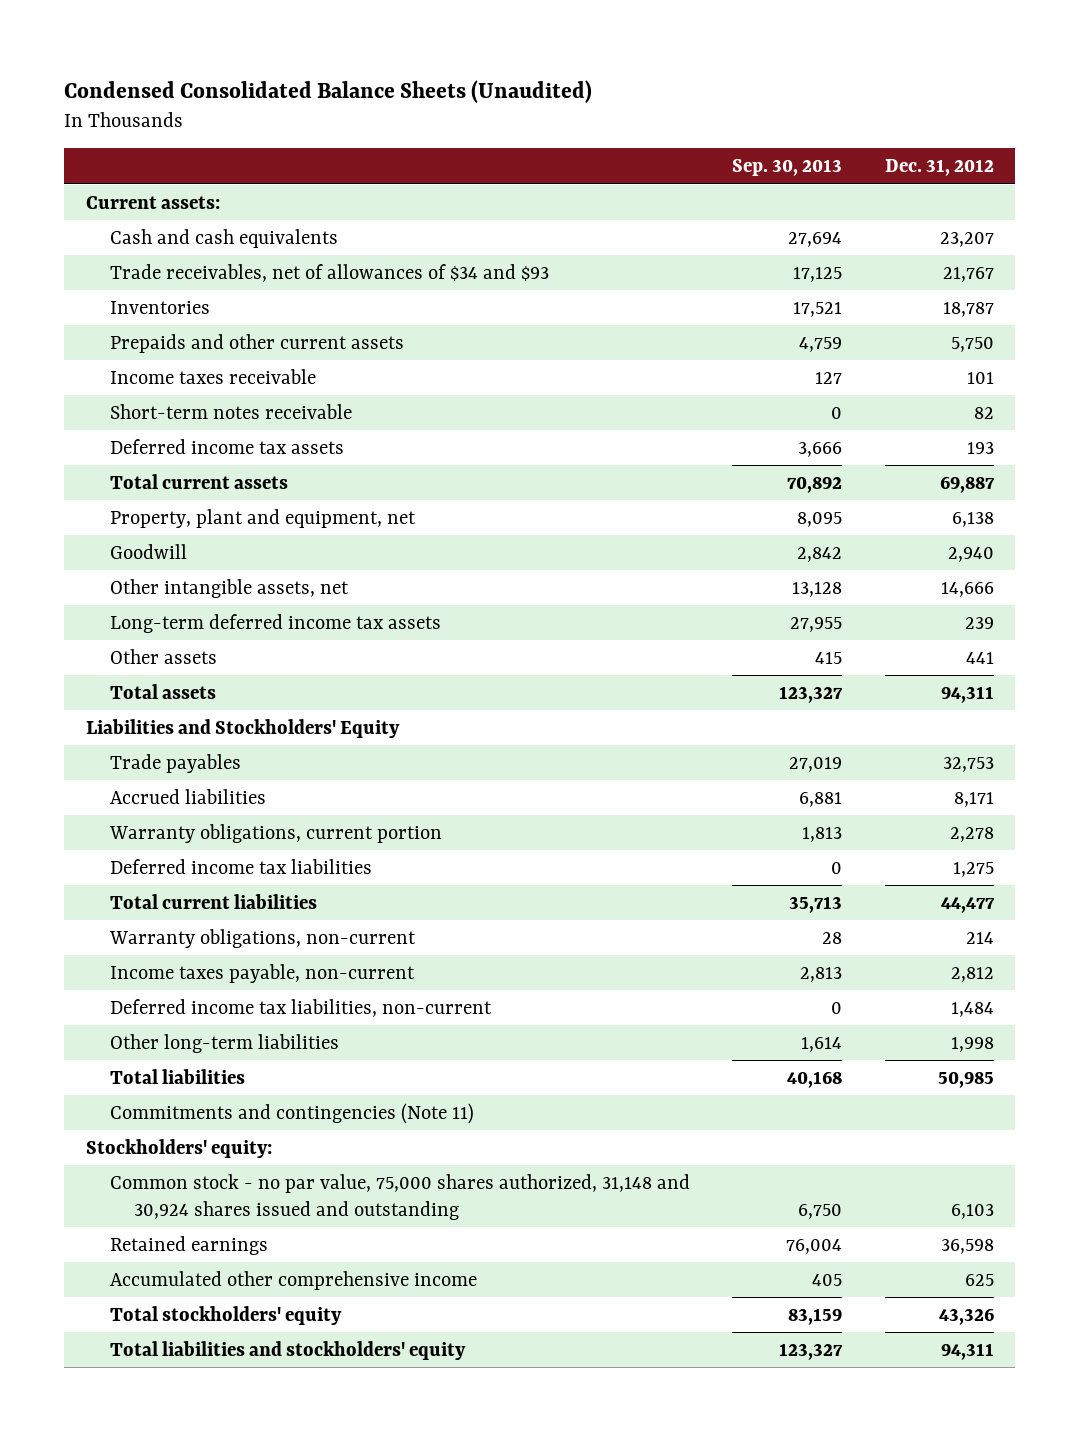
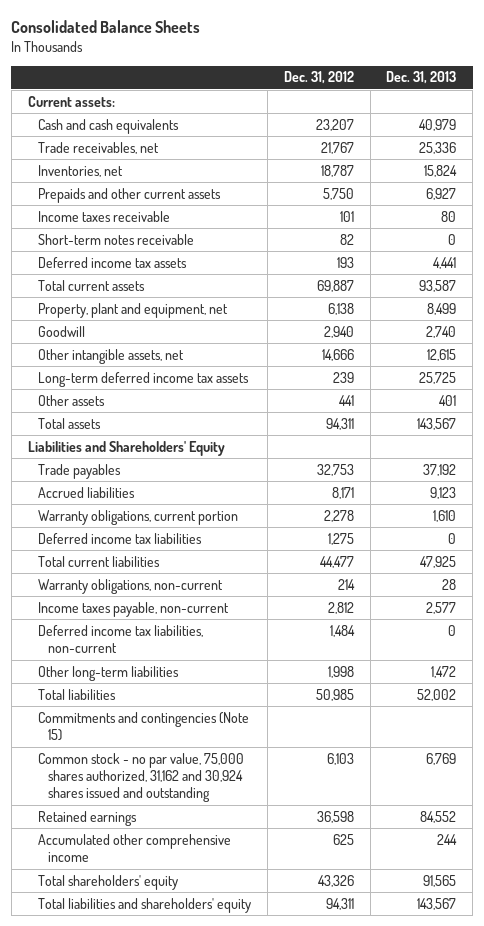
[64,79,593,103] Condensed Consolidated Balance Sheets (Unaudited) -> [11,19,201,33] Consolidated Balance Sheets
[732,158,843,176] Sep. 30, 2013 -> none
none -> [386,71,457,85] Dec. 31, 2013
[110,263,550,282] Trade receivables, net of allowances of $34 and $93 -> [37,141,159,154] Trade receivables, net
[110,300,211,314] Inventories -> [37,164,123,177] Inventories, net
[85,718,400,738] Liabilities and Stockholders' Equity -> [27,440,225,456] Liabilities and Shareholders' Equity
[85,1138,272,1158] Stockholders' equity: -> none
[110,1102,475,1124] Commitments and contingencies (Note 11) -> [37,711,249,742] Commitments and contingencies (Note 15)
[110,1173,691,1220] Common stock - no par value, 75,000 shares authorized, 31,148 and 30,924 shares issued and outstanding -> [37,752,244,803] Common stock - no par value, 75,000 shares authorized, 31,162 and 30,924 shares issued and outstanding
[110,1305,343,1325] Total stockholders' equity -> [37,874,178,890] Total shareholders' equity
[110,1340,467,1360] Total liabilities and stockholders' equity -> [37,897,251,913] Total liabilities and shareholders' equity

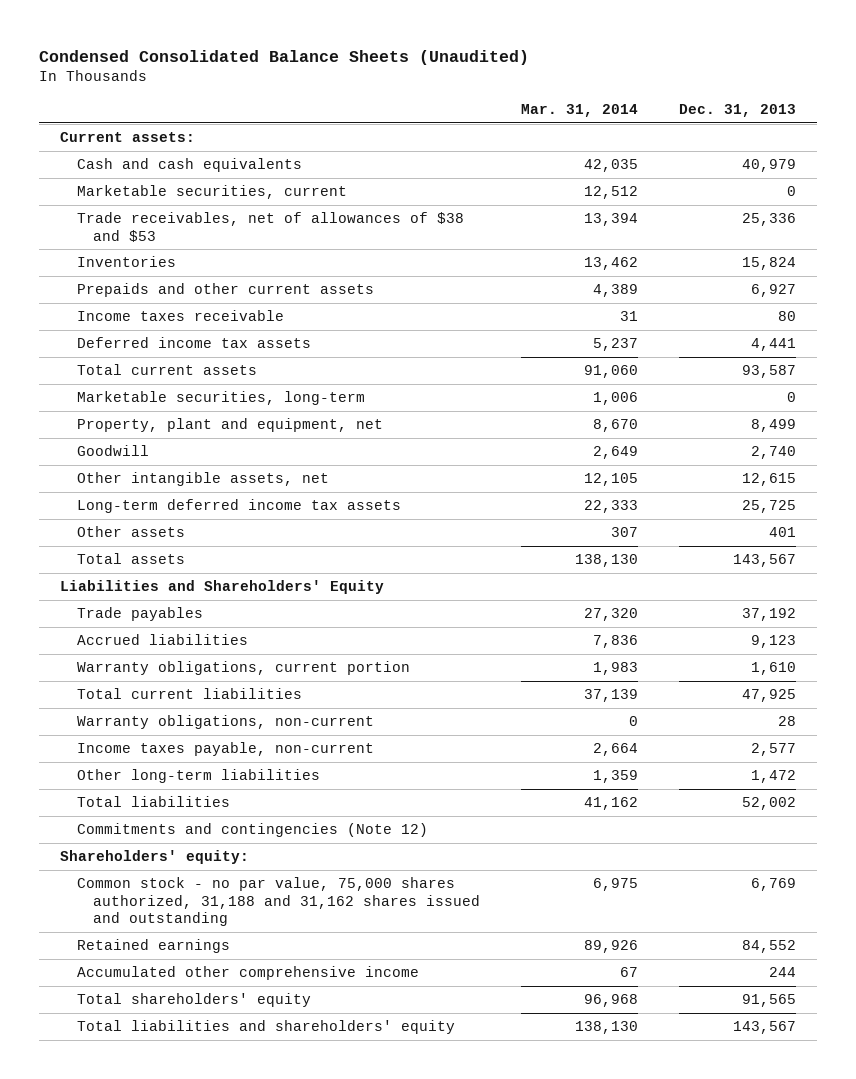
[11,19,201,33] Consolidated Balance Sheets -> [39,49,530,65] Condensed Consolidated Balance Sheets (Unaudited)
[283,71,354,85] Dec. 31, 2012 -> none
none -> [521,103,639,117] Mar. 31, 2014
none -> [76,185,347,200] Marketable securities, current
[37,141,159,154] Trade receivables, net -> [76,212,464,242] Trade receivables, net of allowances of $38 and $53
[37,164,123,177] Inventories, net -> [76,256,176,268] Inventories
[37,233,194,245] Short-term notes receivable -> none
none -> [76,391,365,406] Marketable securities, long-term
[37,532,202,544] Deferred income tax liabilities -> none
[37,624,203,654] Deferred income tax liabilities, non-current -> none
[37,711,249,742] Commitments and contingencies (Note 15) -> [76,823,428,838] Commitments and contingencies (Note 12)
none -> [60,850,250,865] Shareholders' equity:
[37,752,244,803] Common stock - no par value, 75,000 shares authorized, 31,162 and 30,924 shares issued and outstanding -> [76,877,481,927] Common stock - no par value, 75,000 shares authorized, 31,188 and 31,162 shares issued and outstanding

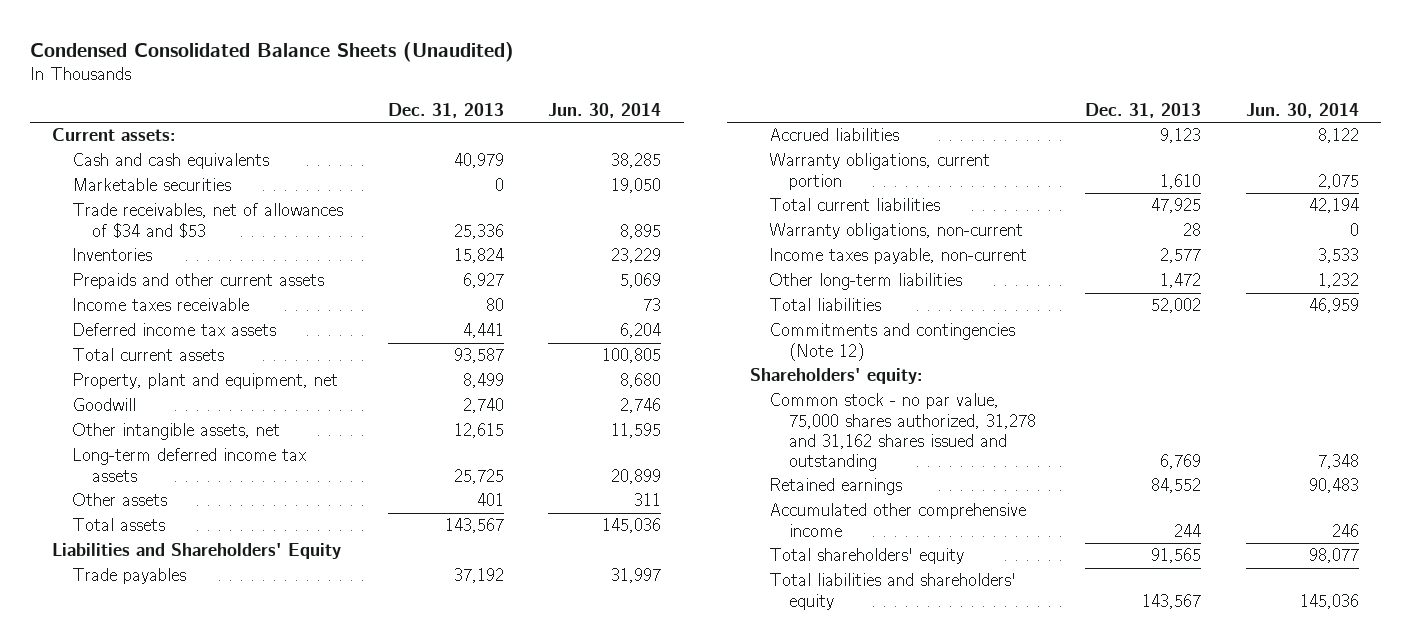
[521,103,639,117] Mar. 31, 2014 -> none
none -> [548,102,662,118] Jun. 30, 2014
[76,185,347,200] Marketable securities, current -> [71,178,231,192] Marketable securities
[76,212,464,242] Trade receivables, net of allowances of $38 and $53 -> [71,203,343,238] Trade receivables, net of allowances of $34 and $53
[76,391,365,406] Marketable securities, long-term -> none
[76,877,481,927] Common stock - no par value, 75,000 shares authorized, 31,188 and 31,162 shares issued and outstanding -> [769,393,1037,472] Common stock - no par value, 75,000 shares authorized, 31,278 and 31,162 shares issued and outstanding

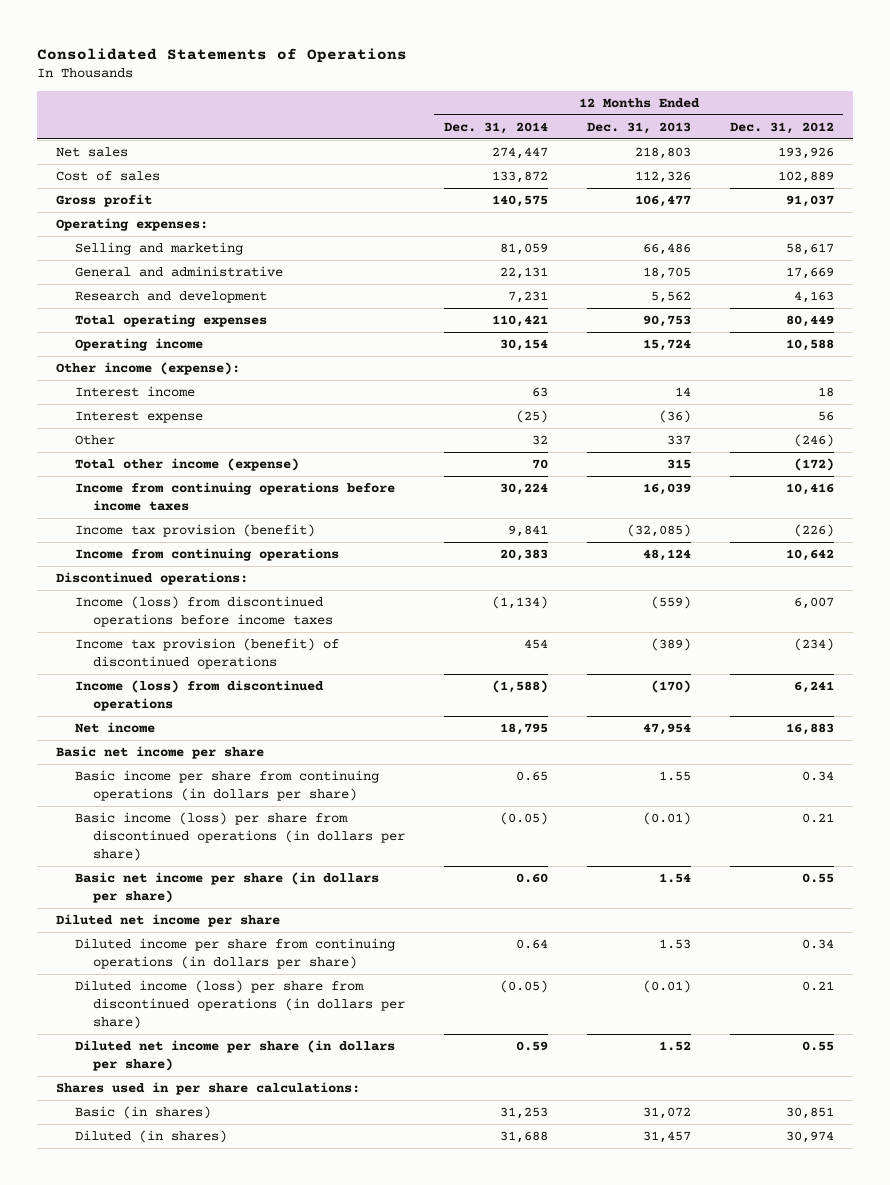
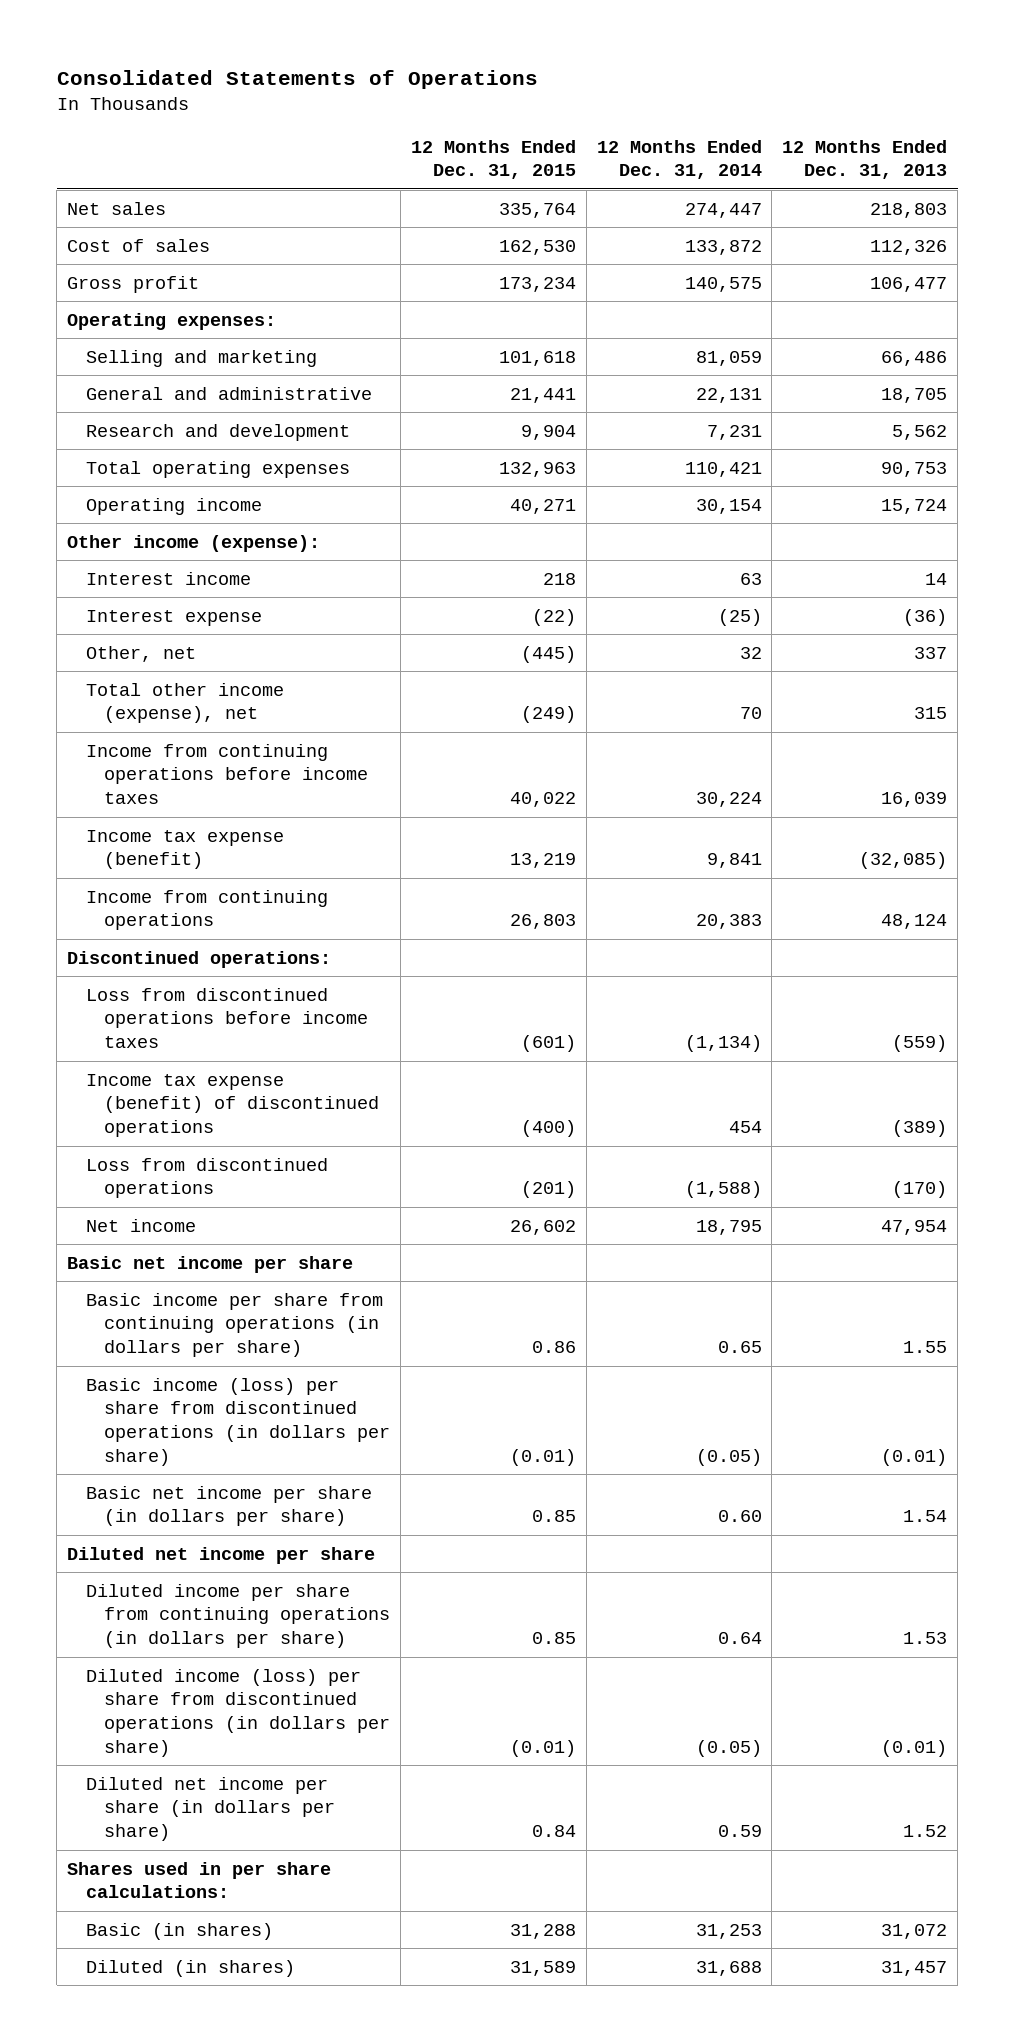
[729,121,834,134] Dec. 31, 2012 -> none
none -> [410,139,576,180] 12 Months Ended Dec. 31, 2015
[74,434,115,445] Other -> [85,645,196,662] Other, net
[74,457,299,471] Total other income (expense) -> [85,682,284,724] Total other income (expense), net
[74,523,315,537] Income tax provision (benefit) -> [85,829,284,870] Income tax expense (benefit)
[74,595,334,627] Income (loss) from discontinued operations before income taxes -> [85,987,368,1048] Loss from discontinued operations before income taxes
[74,637,339,669] Income tax provision (benefit) of discontinued operations -> [85,1073,379,1137] Income tax expense (benefit) of discontinued operations
[74,679,324,711] Income (loss) from discontinued operations -> [85,1157,328,1199] Loss from discontinued operations

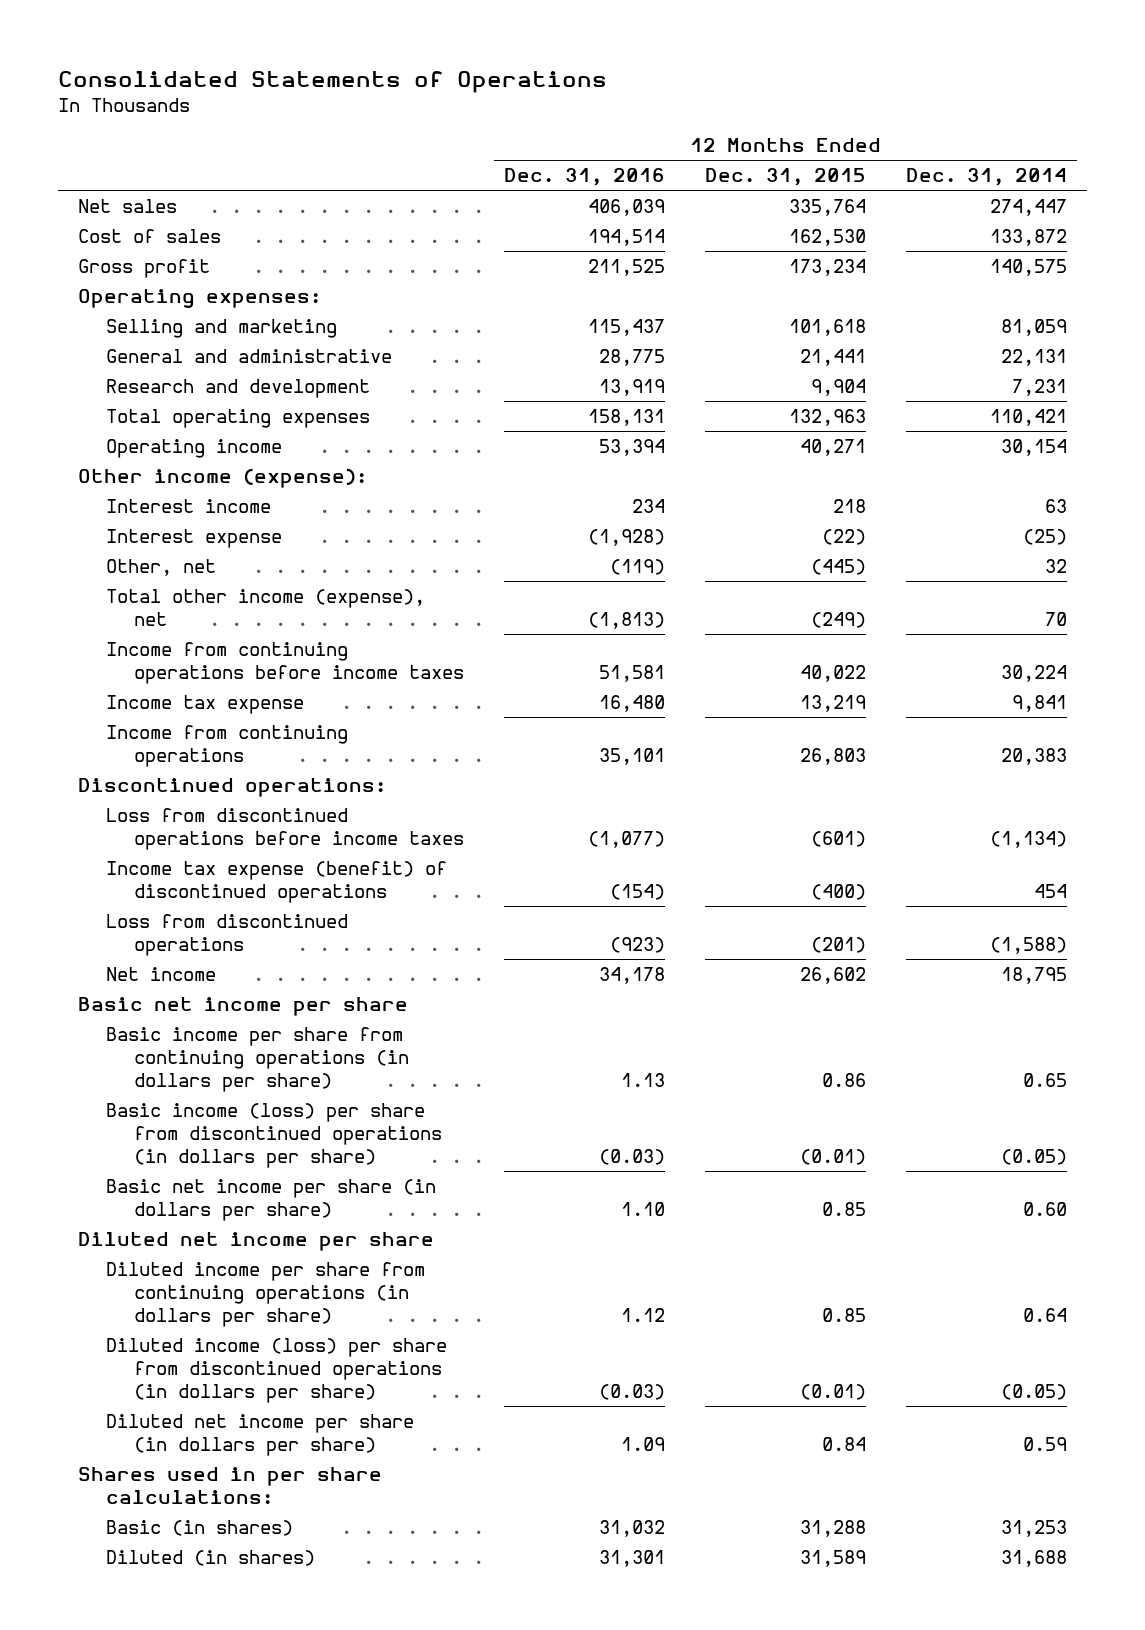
[782,139,948,180] 12 Months Ended Dec. 31, 2013 -> none
none -> [504,168,666,187] Dec. 31, 2016
[85,829,284,870] Income tax expense (benefit) -> [106,694,305,714] Income tax expense

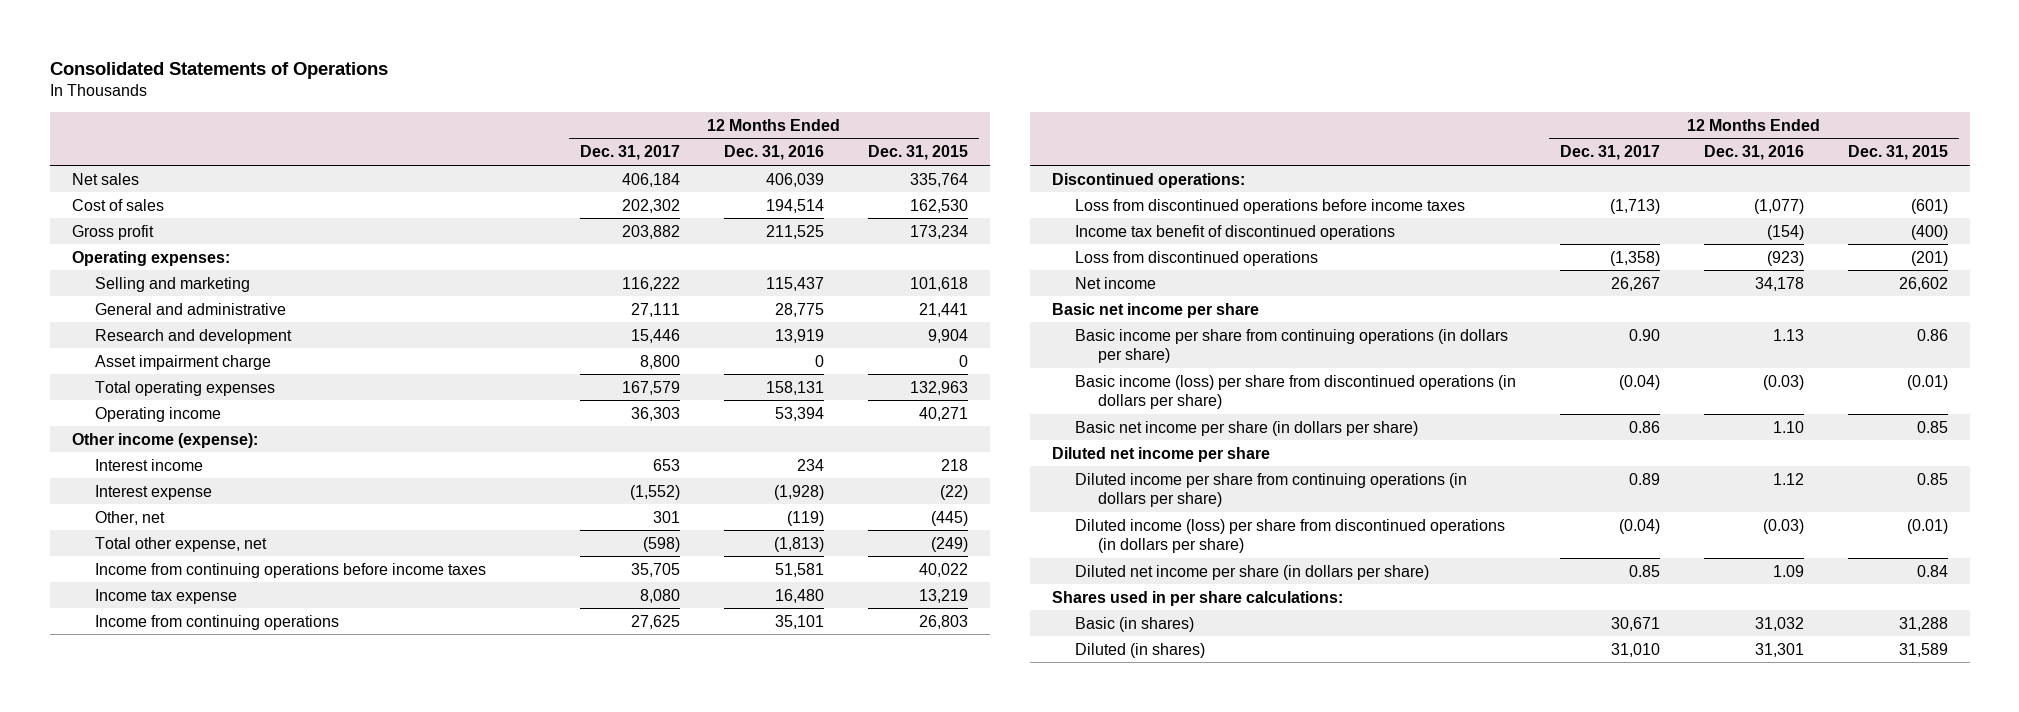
[905,168,1067,187] Dec. 31, 2014 -> none
none -> [580,145,681,161] Dec. 31, 2017
none -> [95,354,272,370] Asset impairment charge
[106,588,426,626] Total other income (expense), net -> [95,536,268,552] Total other expense, net
[106,860,448,903] Income tax expense (benefit) of discontinued operations -> [1074,224,1395,240] Income tax benefit of discontinued operations

